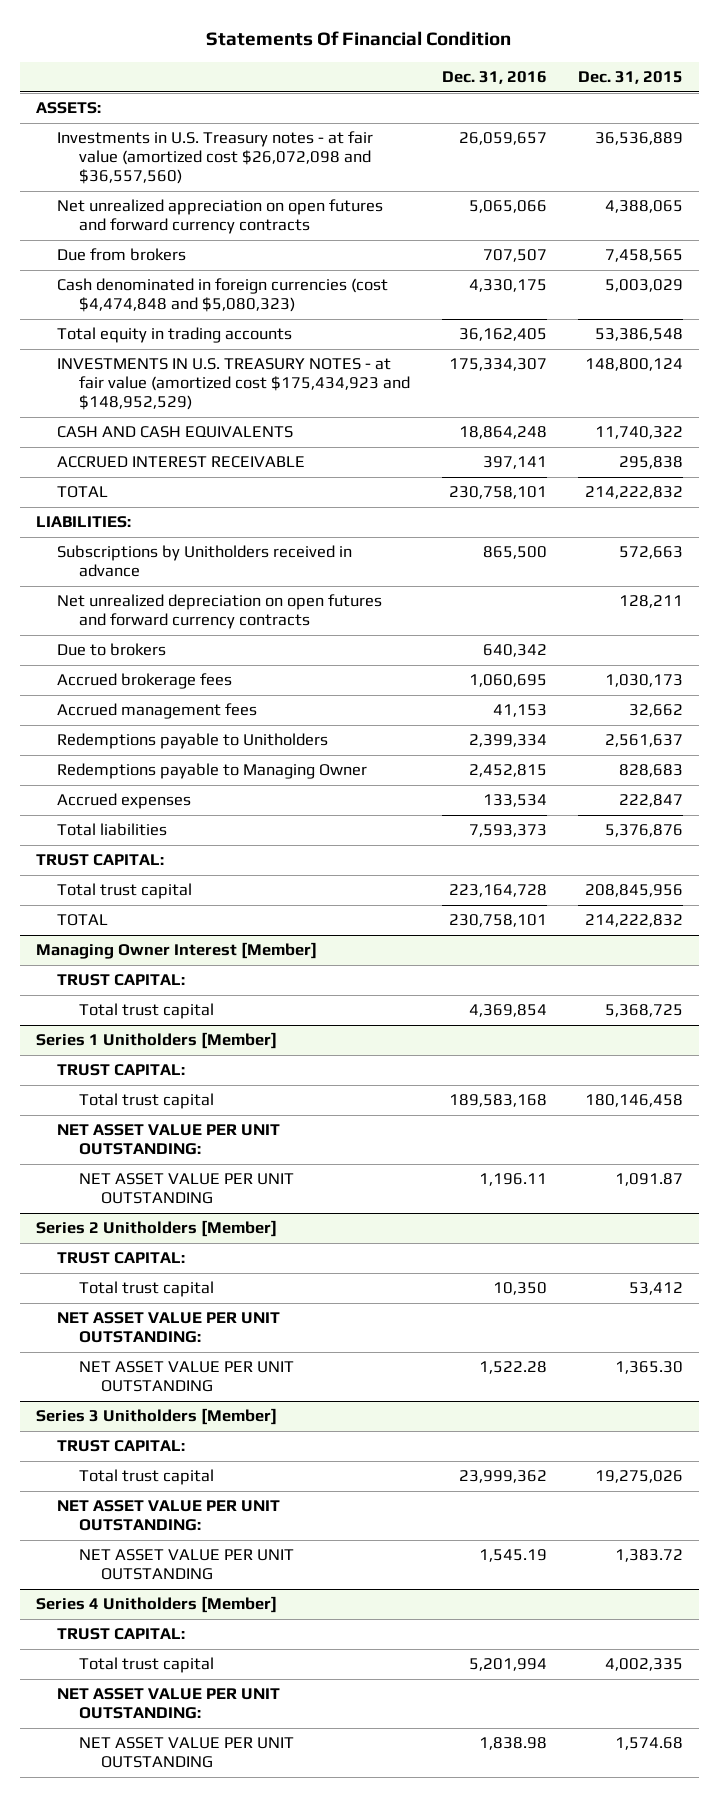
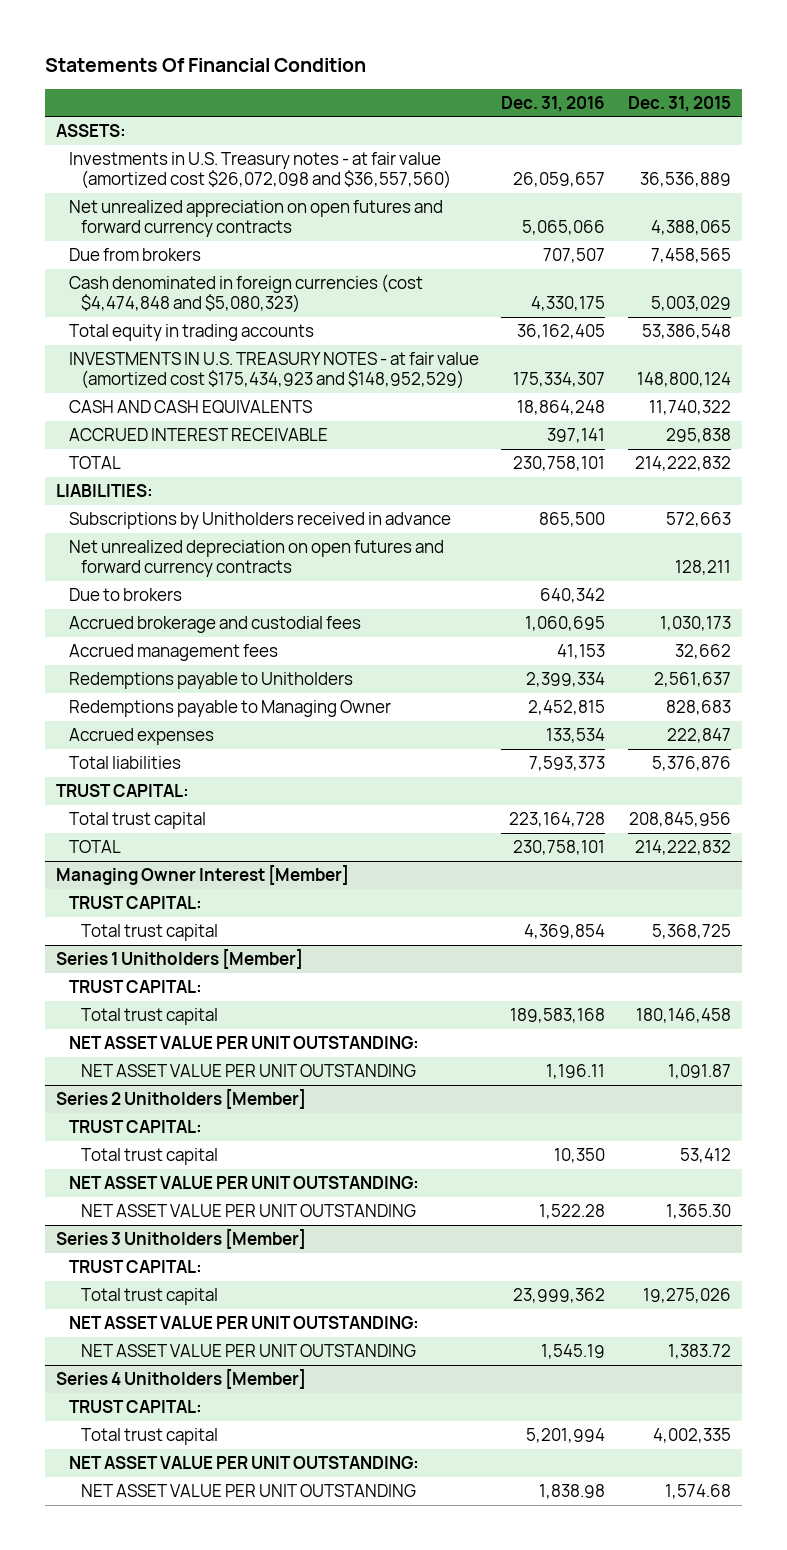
[57,673,233,690] Accrued brokerage fees -> [68,616,361,634] Accrued brokerage and custodial fees

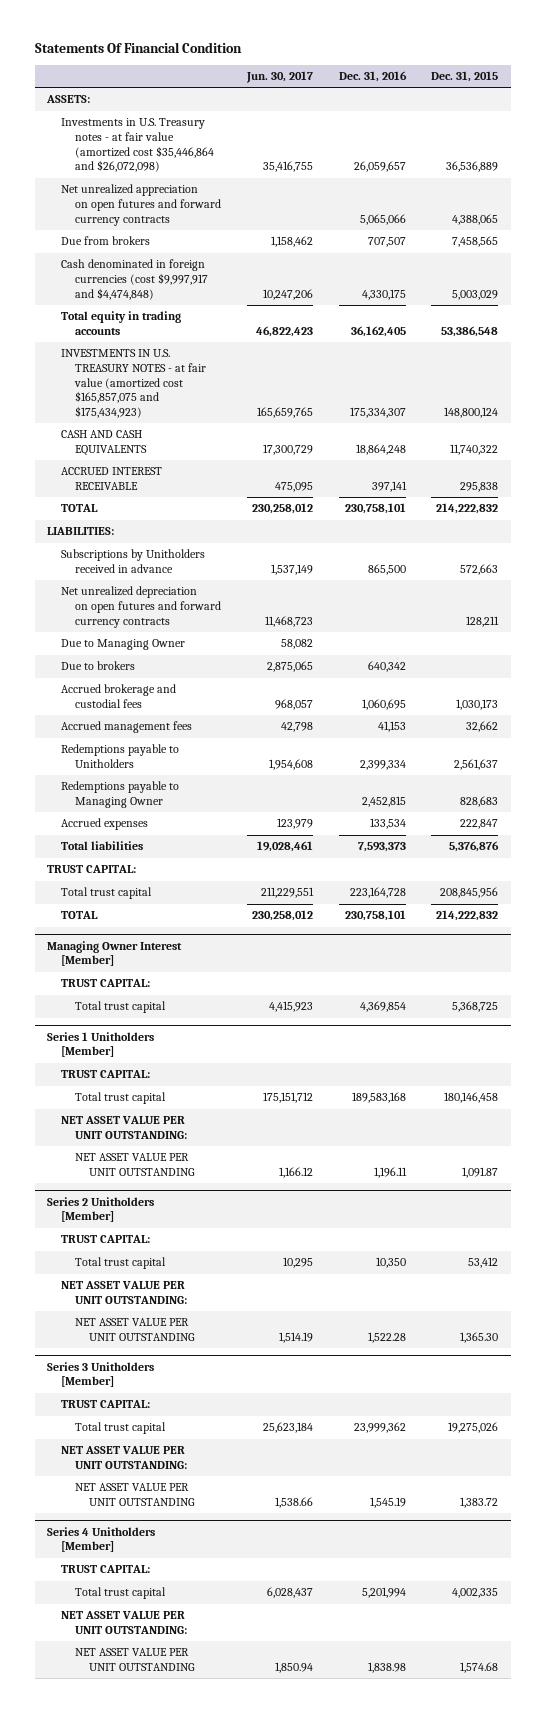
none -> [245,70,313,83] Jun. 30, 2017
[68,152,452,190] Investments in U.S. Treasury notes - at fair value (amortized cost $26,072,098 and $36,557,560) -> [61,118,215,173] Investments in U.S. Treasury notes - at fair value (amortized cost $35,446,864 and $26,072,098)
[68,274,423,314] Cash denominated in foreign currencies (cost $4,474,848 and $5,080,323) -> [61,259,209,300] Cash denominated in foreign currencies (cost $9,997,917 and $4,474,848)
[68,352,479,390] INVESTMENTS IN U.S. TREASURY NOTES - at fair value (amortized cost $175,434,923 and $148,952,529) -> [61,349,207,418] INVESTMENTS IN U.S. TREASURY NOTES - at fair value (amortized cost $165,857,075 and $175,434,923)
none -> [61,639,186,651] Due to Managing Owner

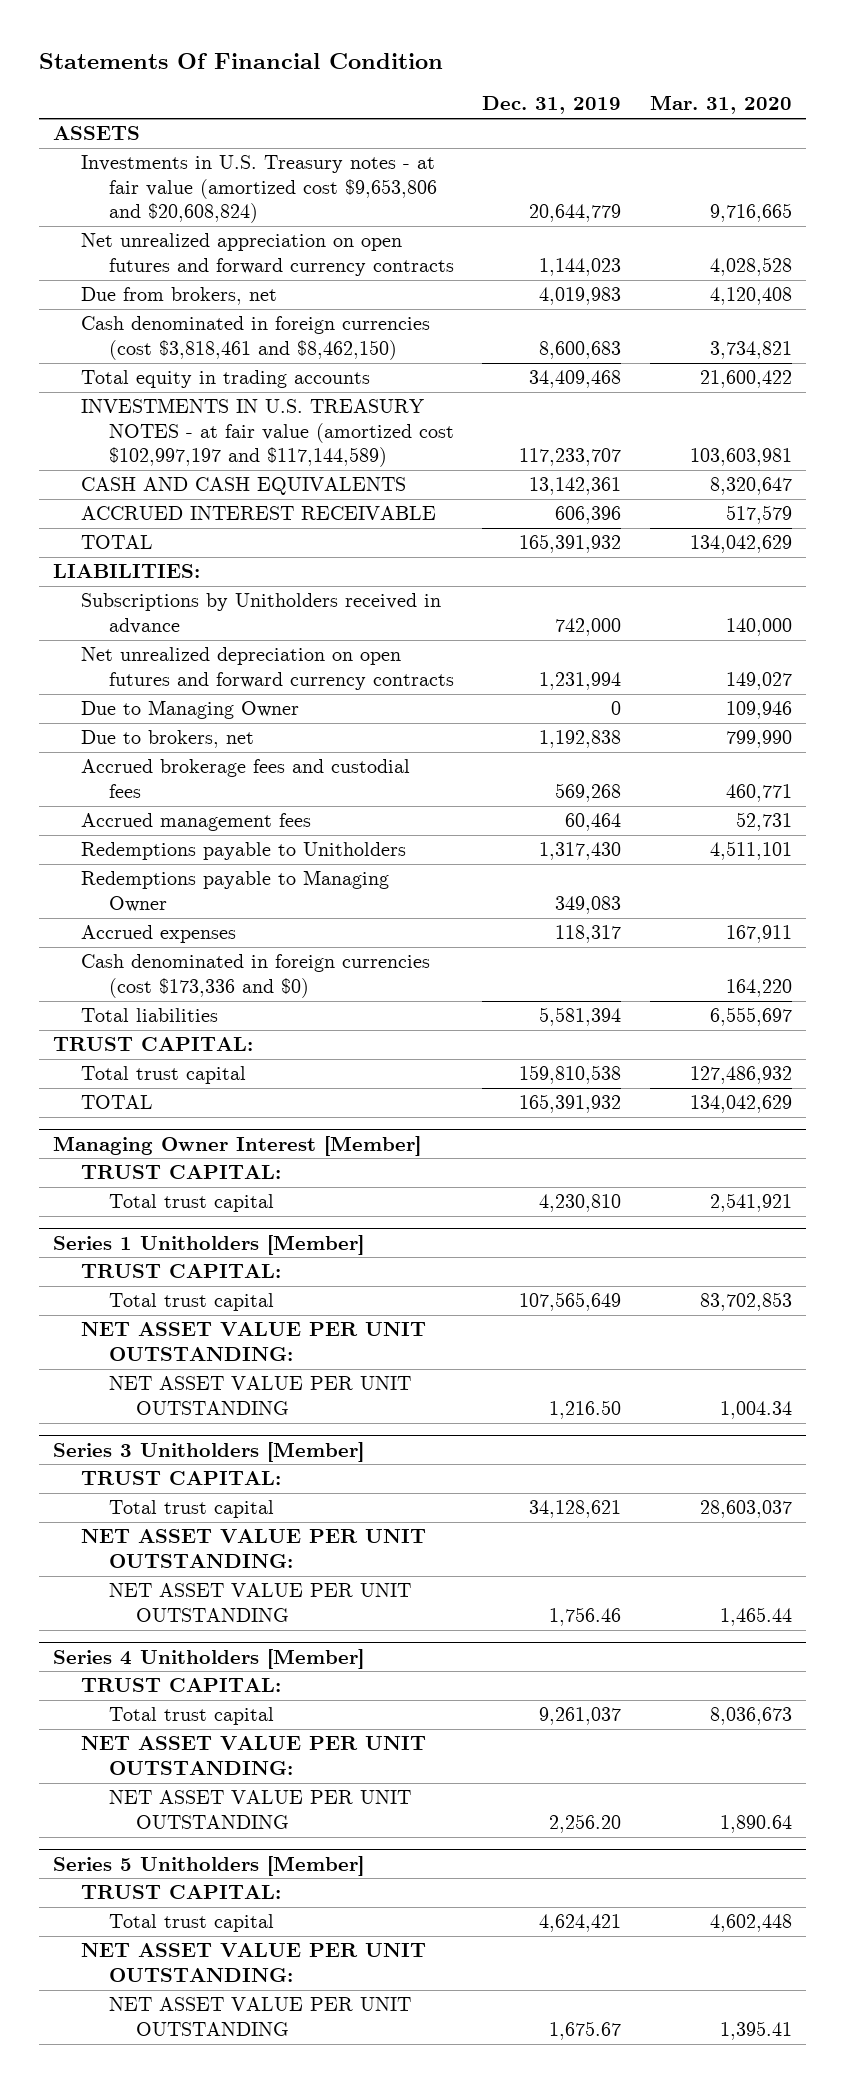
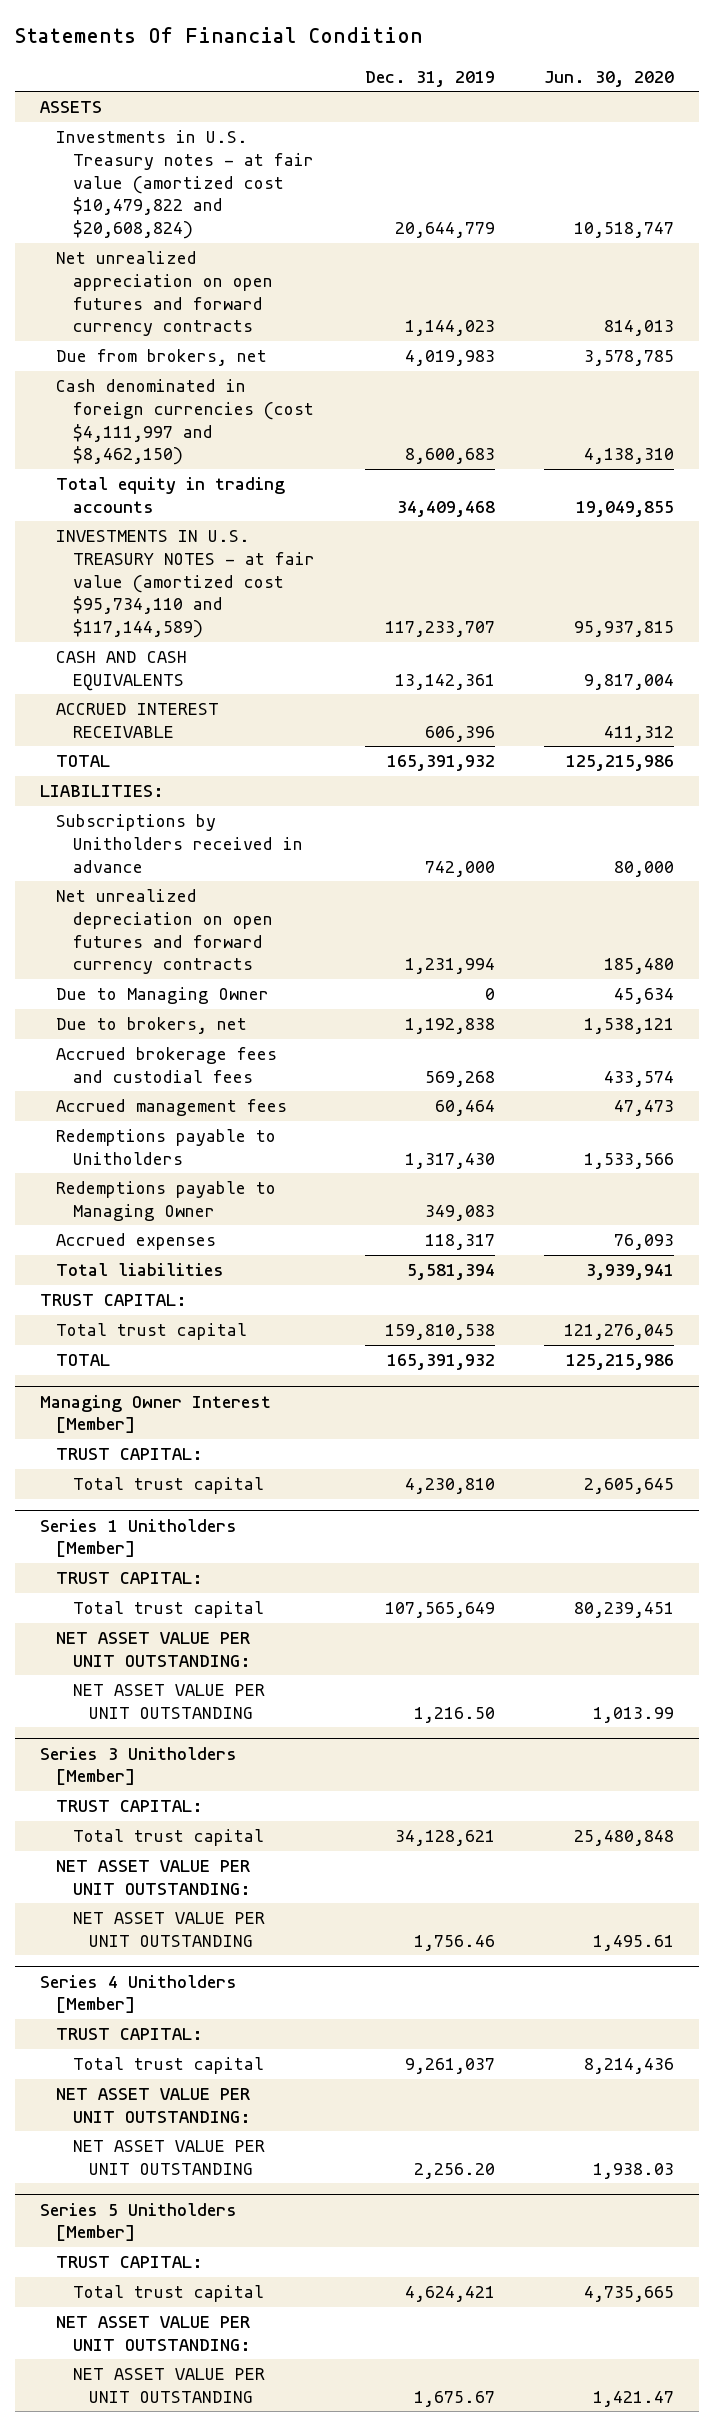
[649,95,792,115] Mar. 31, 2020 -> none
none -> [544,70,675,87] Jun. 30, 2020
[80,155,437,223] Investments in U.S. Treasury notes - at fair value (amortized cost $9,653,806 and $20,608,824) -> [56,130,314,240] Investments in U.S. Treasury notes - at fair value (amortized cost $10,479,822 and $20,608,824)
[80,316,430,360] Cash denominated in foreign currencies (cost $3,818,461 and $8,462,150) -> [56,379,314,466] Cash denominated in foreign currencies (cost $4,111,997 and $8,462,150)
[80,398,454,467] INVESTMENTS IN U.S. TREASURY NOTES - at fair value (amortized cost $102,997,197 and $117,144,589) -> [56,530,315,639] INVESTMENTS IN U.S. TREASURY NOTES - at fair value (amortized cost $95,734,110 and $117,144,589)
[80,954,430,998] Cash denominated in foreign currencies (cost $173,336 and $0) -> none

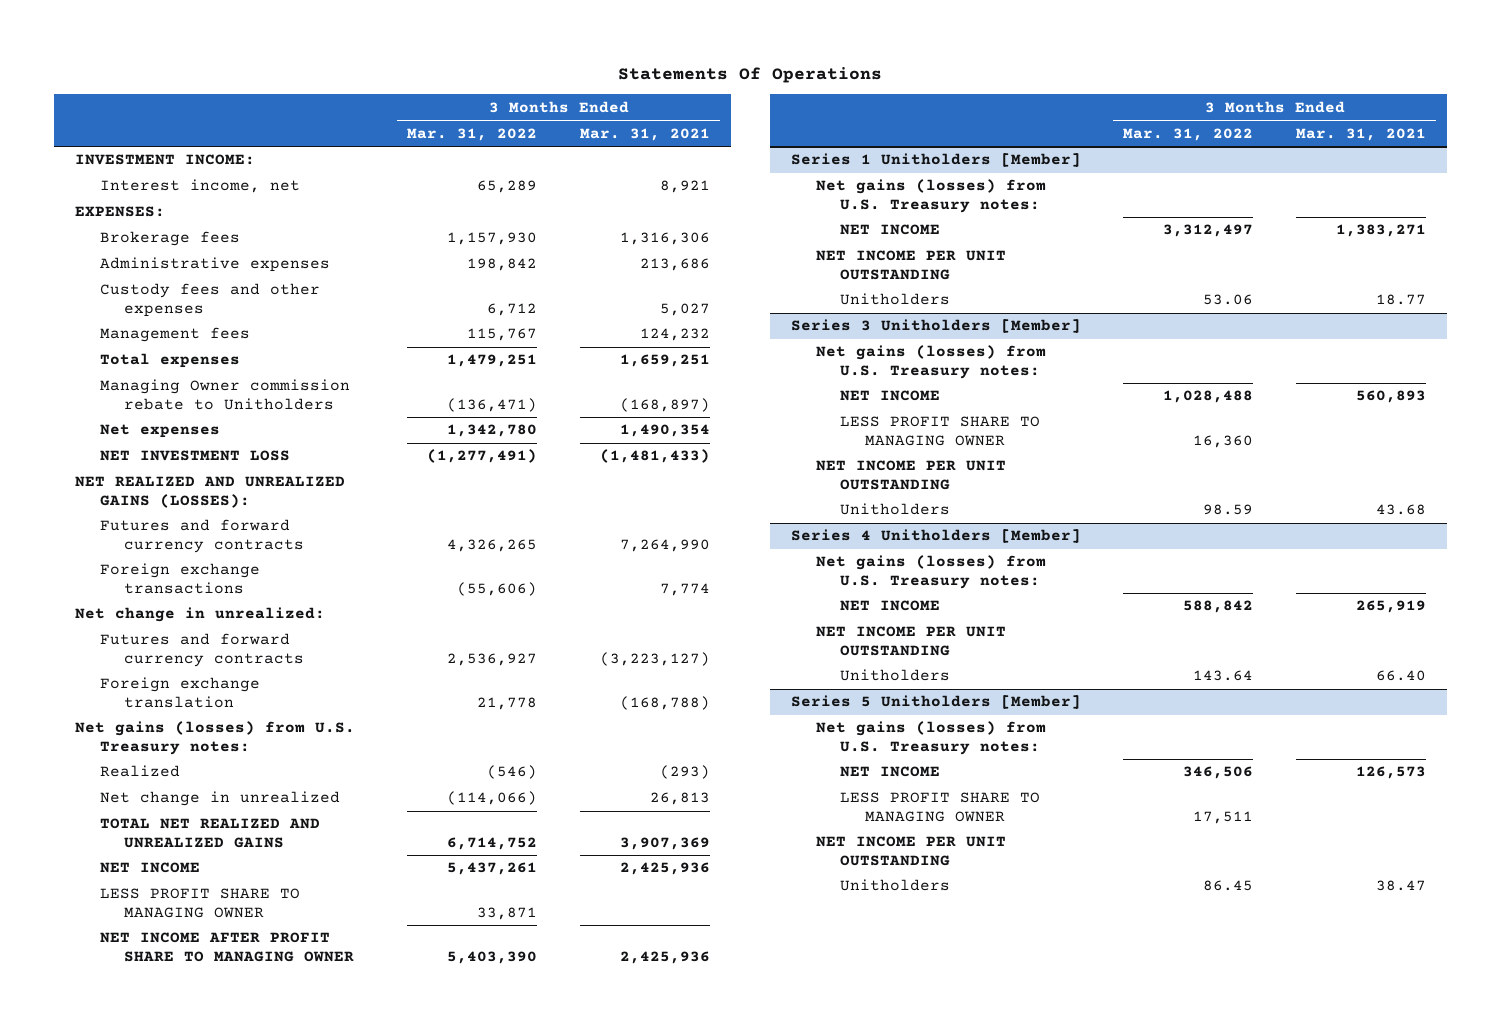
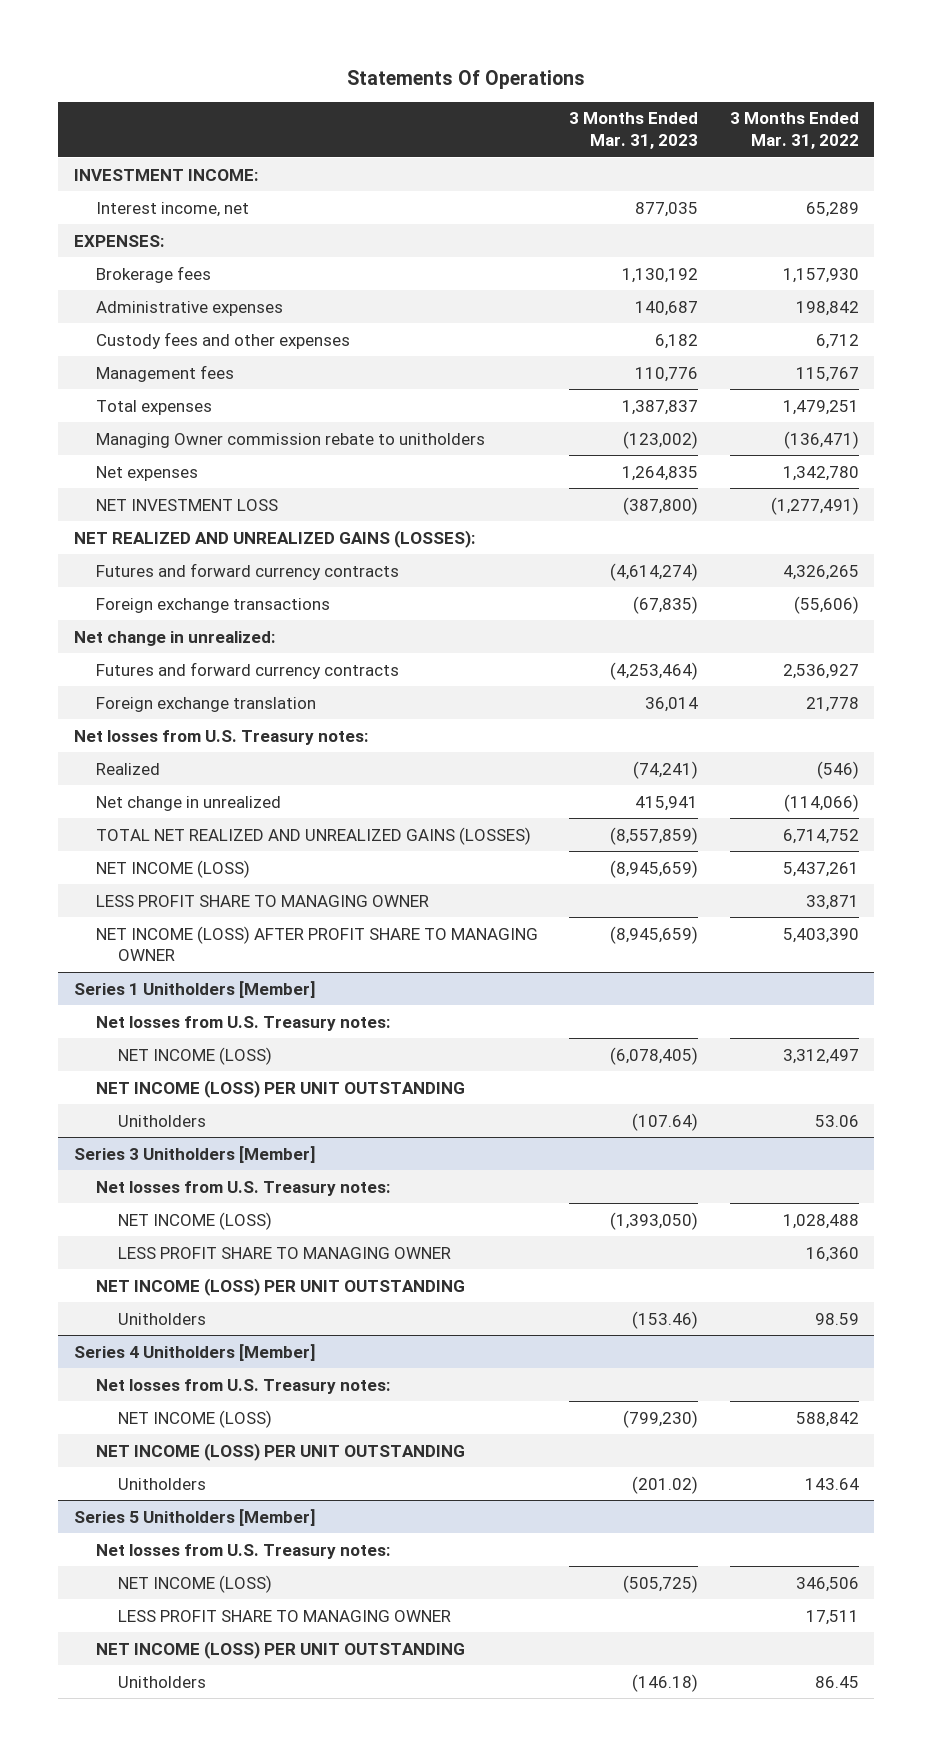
[579,127,710,141] Mar. 31, 2021 -> none
none -> [569,112,699,150] 3 Months Ended Mar. 31, 2023
[99,379,350,410] Managing Owner commission rebate to Unitholders -> [96,432,486,448] Managing Owner commission rebate to unitholders
[75,721,356,755] Net gains (losses) from U.S. Treasury notes: -> [73,729,368,745] Net losses from U.S. Treasury notes:
[99,818,320,848] TOTAL NET REALIZED AND UNREALIZED GAINS -> [96,826,532,845] TOTAL NET REALIZED AND UNREALIZED GAINS (LOSSES)
[99,862,200,874] NET INCOME -> [96,859,251,878] NET INCOME (LOSS)
[99,932,355,962] NET INCOME AFTER PROFIT SHARE TO MANAGING OWNER -> [96,925,539,962] NET INCOME (LOSS) AFTER PROFIT SHARE TO MANAGING OWNER
[815,179,1046,213] Net gains (losses) from U.S. Treasury notes: -> [96,1015,391,1031] Net losses from U.S. Treasury notes:
[840,224,941,236] NET INCOME -> [118,1046,273,1065] NET INCOME (LOSS)
[815,250,1006,280] NET INCOME PER UNIT OUTSTANDING -> [96,1079,466,1098] NET INCOME (LOSS) PER UNIT OUTSTANDING
[815,345,1046,379] Net gains (losses) from U.S. Treasury notes: -> [96,1180,391,1196] Net losses from U.S. Treasury notes:
[840,390,941,402] NET INCOME -> [118,1211,273,1230] NET INCOME (LOSS)
[815,460,1006,490] NET INCOME PER UNIT OUTSTANDING -> [96,1277,466,1296] NET INCOME (LOSS) PER UNIT OUTSTANDING
[815,555,1046,589] Net gains (losses) from U.S. Treasury notes: -> [96,1378,391,1394] Net losses from U.S. Treasury notes:
[840,600,941,612] NET INCOME -> [118,1409,273,1428] NET INCOME (LOSS)
[815,626,1006,656] NET INCOME PER UNIT OUTSTANDING -> [96,1442,466,1461] NET INCOME (LOSS) PER UNIT OUTSTANDING
[815,721,1046,755] Net gains (losses) from U.S. Treasury notes: -> [96,1543,391,1559] Net losses from U.S. Treasury notes:
[840,766,941,778] NET INCOME -> [118,1574,273,1593] NET INCOME (LOSS)
[815,836,1006,866] NET INCOME PER UNIT OUTSTANDING -> [96,1640,466,1659] NET INCOME (LOSS) PER UNIT OUTSTANDING

